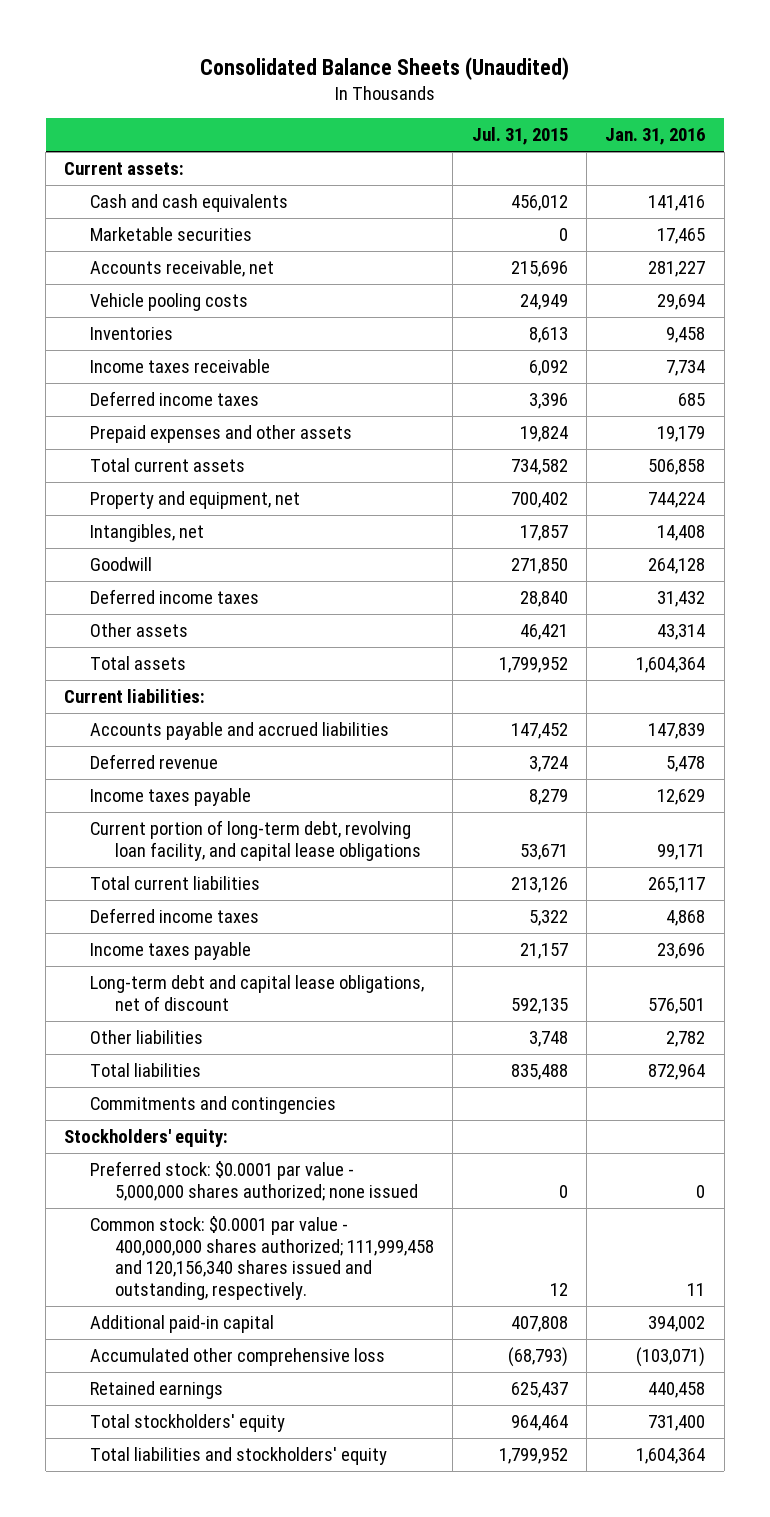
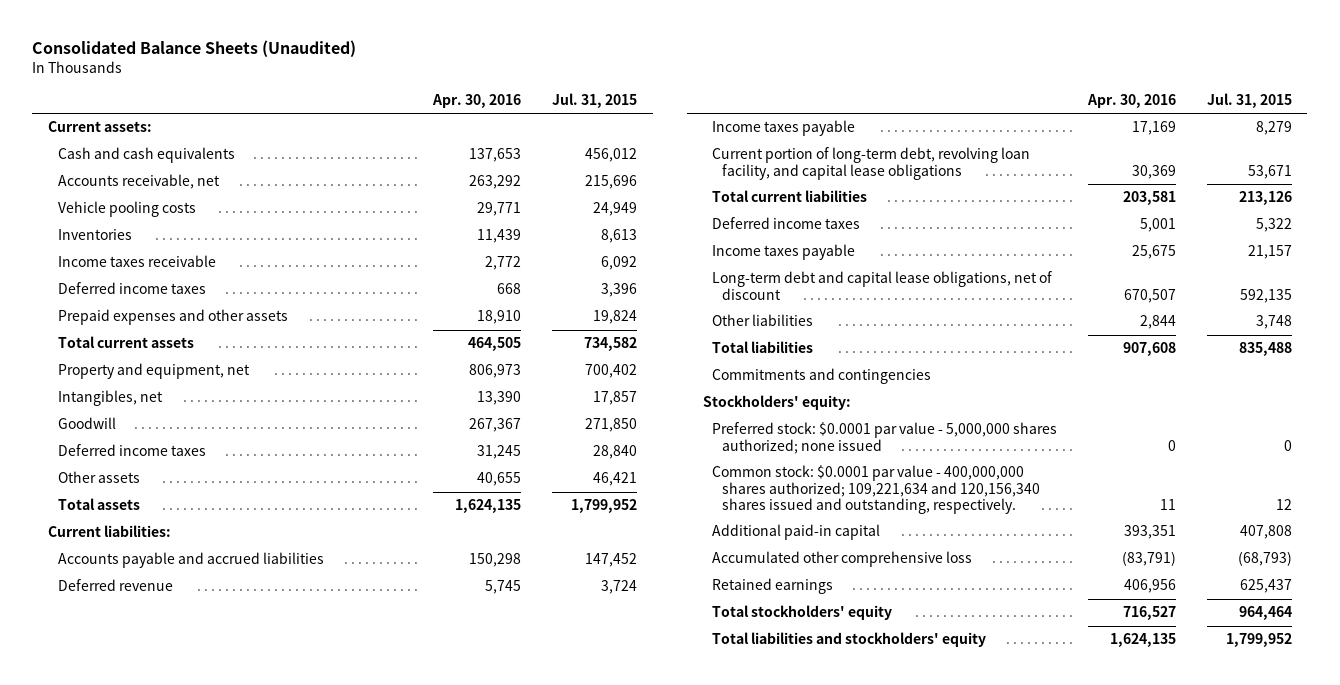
[605,128,706,146] Jan. 31, 2016 -> none
none -> [432,93,522,108] Apr. 30, 2016
[89,227,252,242] Marketable securities -> none
[89,1216,435,1300] Common stock: $0.0001 par value - 400,000,000 shares authorized; 111,999,458 and 120,156,340 shares issued and outstanding, respectively. -> [712,465,1041,514] Common stock: $0.0001 par value - 400,000,000 shares authorized; 109,221,634 and 120,156,340 shares issued and outstanding, respectively.

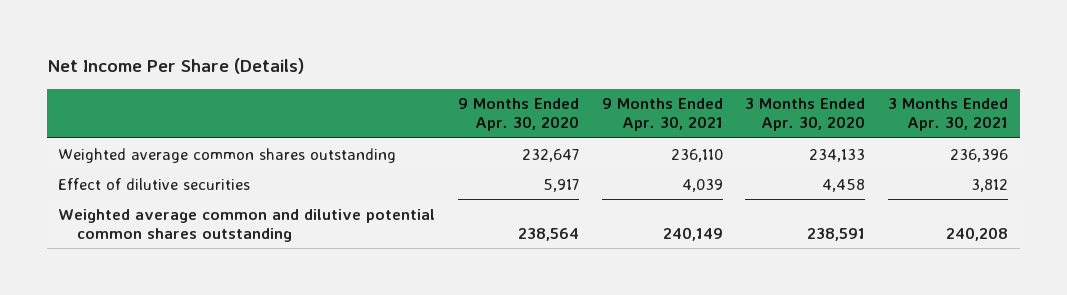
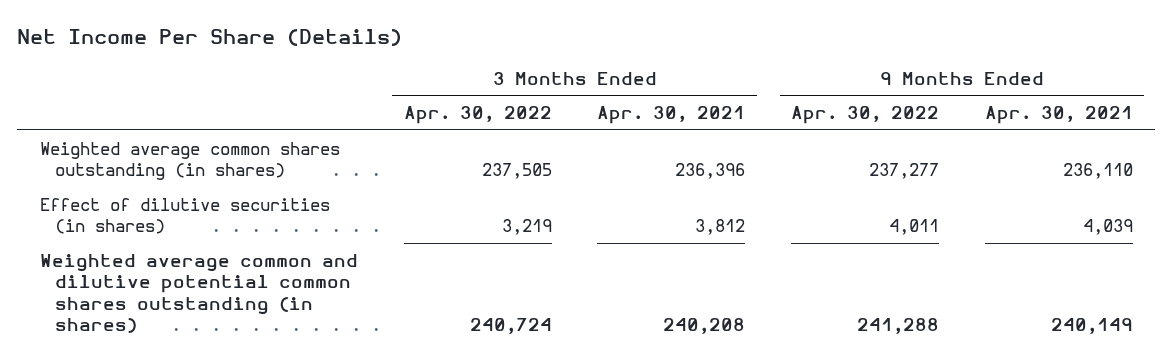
[458,98,580,132] 9 Months Ended Apr. 30, 2020 -> none
[745,98,866,132] 3 Months Ended Apr. 30, 2020 -> none
none -> [403,105,552,124] Apr. 30, 2022
none -> [791,105,940,124] Apr. 30, 2022
[58,147,397,163] Weighted average common shares outstanding -> [40,141,341,181] Weighted average common shares outstanding (in shares)
[58,177,251,190] Effect of dilutive securities -> [40,197,331,235] Effect of dilutive securities (in shares)
[58,208,436,242] Weighted average common and dilutive potential common shares outstanding -> [40,253,359,334] Weighted average common and dilutive potential common shares outstanding (in shares)

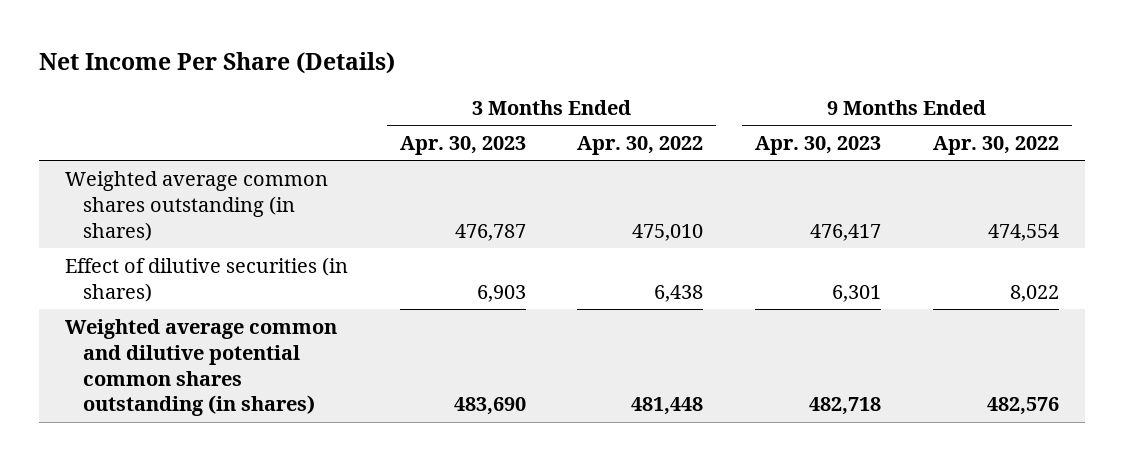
[597,105,746,124] Apr. 30, 2021 -> none
[984,105,1133,124] Apr. 30, 2021 -> none
none -> [399,135,526,155] Apr. 30, 2023
none -> [755,135,882,155] Apr. 30, 2023
[481,163,552,180] 237,505 -> [632,223,704,241] 475,010
[869,163,940,180] 237,277 -> [987,223,1059,241] 474,554
[501,219,552,236] 3,219 -> [654,284,704,302] 6,438
[889,219,940,236] 4,011 -> [1009,284,1059,302] 8,022
[469,318,552,335] 240,724 -> [631,397,704,416] 481,448
[857,318,940,335] 241,288 -> [986,397,1059,416] 482,576

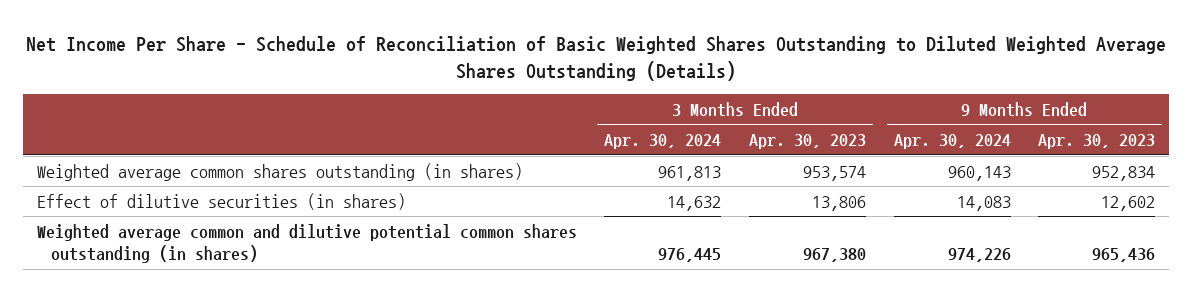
[39,52,396,75] Net Income Per Share (Details) -> [25,35,1166,81] Net Income Per Share - Schedule of Reconciliation of Basic Weighted Shares Outstanding to Diluted Weighted Average Shares Outstanding (Details)
[577,135,704,155] Apr. 30, 2022 -> none
[932,135,1059,155] Apr. 30, 2022 -> none
none -> [604,134,722,150] Apr. 30, 2024
none -> [893,134,1011,150] Apr. 30, 2024
[454,223,526,241] 476,787 -> [802,165,866,181] 953,574
[810,223,882,241] 476,417 -> [1092,165,1156,181] 952,834
[476,284,526,302] 6,903 -> [811,195,866,211] 13,806
[832,284,882,302] 6,301 -> [1101,195,1156,211] 12,602
[453,397,526,416] 483,690 -> [802,247,866,262] 967,380
[809,397,882,416] 482,718 -> [1092,247,1156,262] 965,436

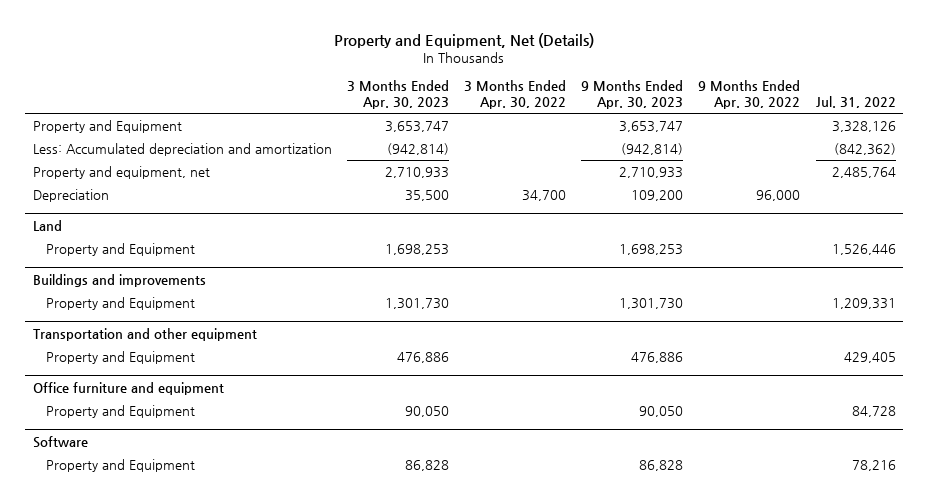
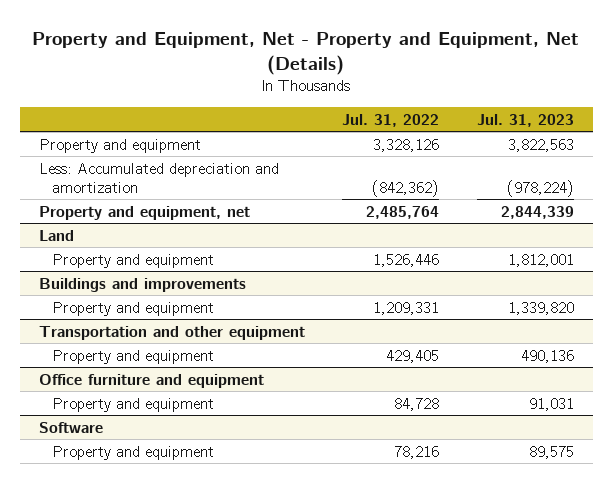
[334,32,595,48] Property and Equipment, Net (Details) -> [32,31,580,75] Property and Equipment, Net - Property and Equipment, Net (Details)
[346,80,449,110] 3 Months Ended Apr. 30, 2023 -> none
[464,80,567,110] 3 Months Ended Apr. 30, 2022 -> none
[581,80,684,110] 9 Months Ended Apr. 30, 2023 -> none
[698,80,801,110] 9 Months Ended Apr. 30, 2022 -> none
none -> [476,113,574,127] Jul. 31, 2023
[32,119,182,133] Property and Equipment -> [38,138,201,153] Property and equipment
[32,188,109,202] Depreciation -> none
[45,242,195,256] Property and Equipment -> [52,253,215,268] Property and equipment
[45,296,195,310] Property and Equipment -> [52,301,215,316] Property and equipment
[45,350,195,364] Property and Equipment -> [52,349,215,364] Property and equipment
[45,404,195,418] Property and Equipment -> [52,397,215,412] Property and equipment
[45,458,195,472] Property and Equipment -> [52,445,215,460] Property and equipment

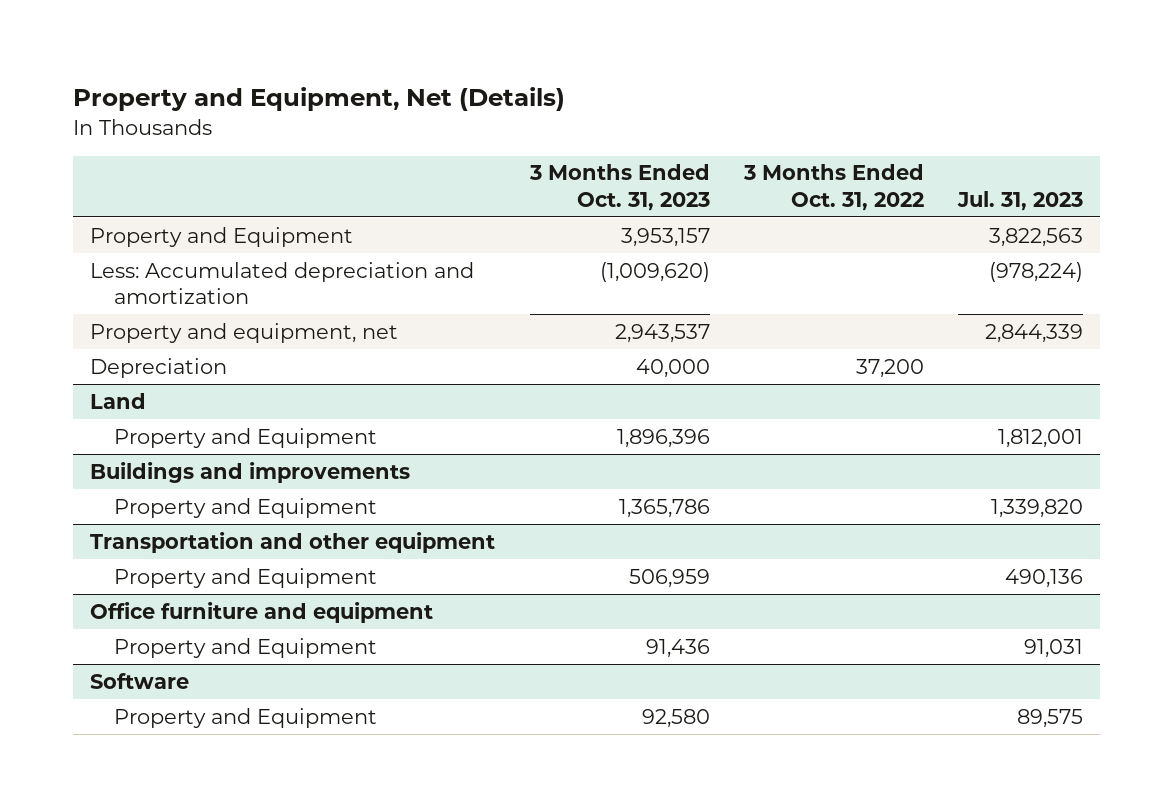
[32,31,580,75] Property and Equipment, Net - Property and Equipment, Net (Details) -> [73,86,566,111] Property and Equipment, Net (Details)
[342,113,440,127] Jul. 31, 2022 -> none
none -> [528,164,710,211] 3 Months Ended Oct. 31, 2023
none -> [742,164,924,211] 3 Months Ended Oct. 31, 2022
[38,138,201,153] Property and equipment -> [90,226,354,247] Property and Equipment
none -> [90,357,228,378] Depreciation
[52,253,215,268] Property and equipment -> [113,427,377,448] Property and Equipment
[52,301,215,316] Property and equipment -> [113,497,377,518] Property and Equipment
[52,349,215,364] Property and equipment -> [113,567,377,588] Property and Equipment
[52,397,215,412] Property and equipment -> [113,637,377,658] Property and Equipment
[52,445,215,460] Property and equipment -> [113,707,377,728] Property and Equipment

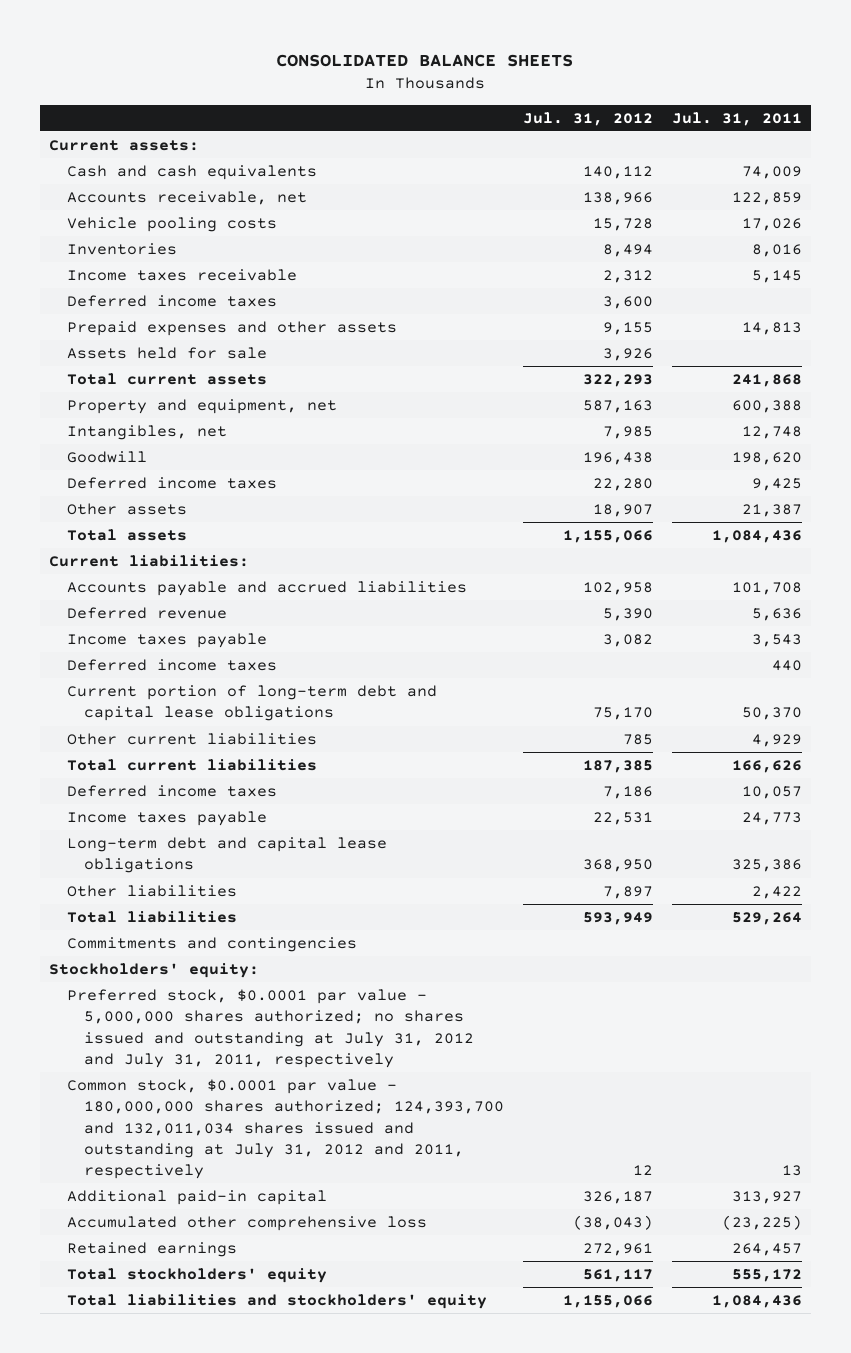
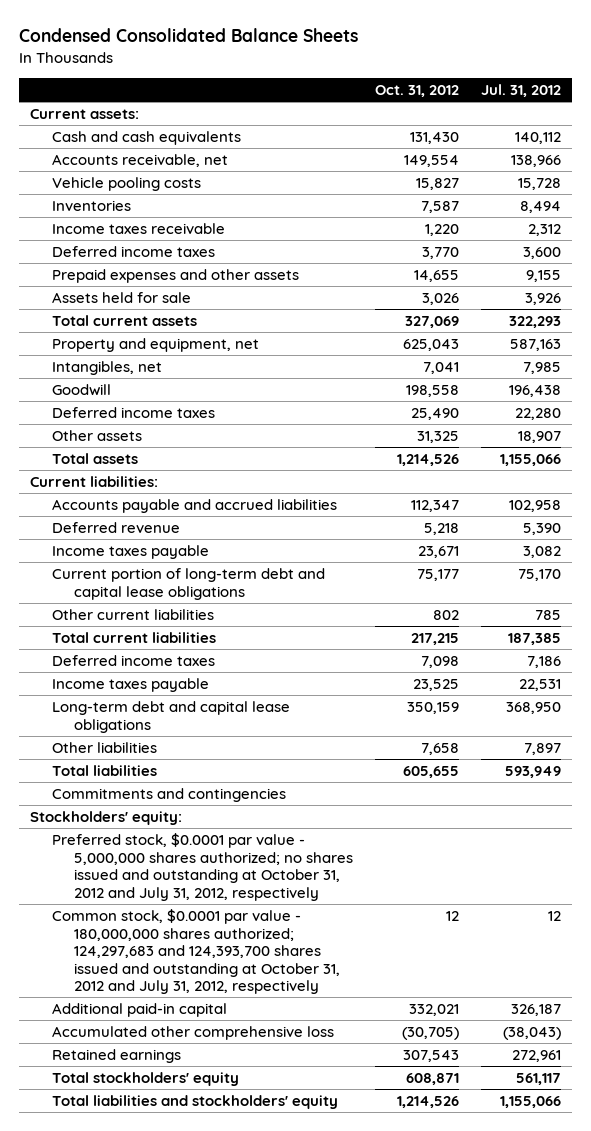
[276,53,574,67] CONSOLIDATED BALANCE SHEETS -> [19,28,359,43] Condensed Consolidated Balance Sheets
[671,111,802,126] Jul. 31, 2011 -> none
none -> [374,84,459,97] Oct. 31, 2012
[66,659,277,672] Deferred income taxes -> none
[66,989,475,1068] Preferred stock, $0.0001 par value - 5,000,000 shares authorized; no shares issued and outstanding at July 31, 2012 and July 31, 2011, respectively -> [51,833,353,901] Preferred stock, $0.0001 par value - 5,000,000 shares authorized; no shares issued and outstanding at October 31, 2012 and July 31, 2012, respectively
[66,1079,505,1180] Common stock, $0.0001 par value - 180,000,000 shares authorized; 124,393,700 and 132,011,034 shares issued and outstanding at July 31, 2012 and 2011, respectively -> [51,909,340,995] Common stock, $0.0001 par value - 180,000,000 shares authorized; 124,297,683 and 124,393,700 shares issued and outstanding at October 31, 2012 and July 31, 2012, respectively

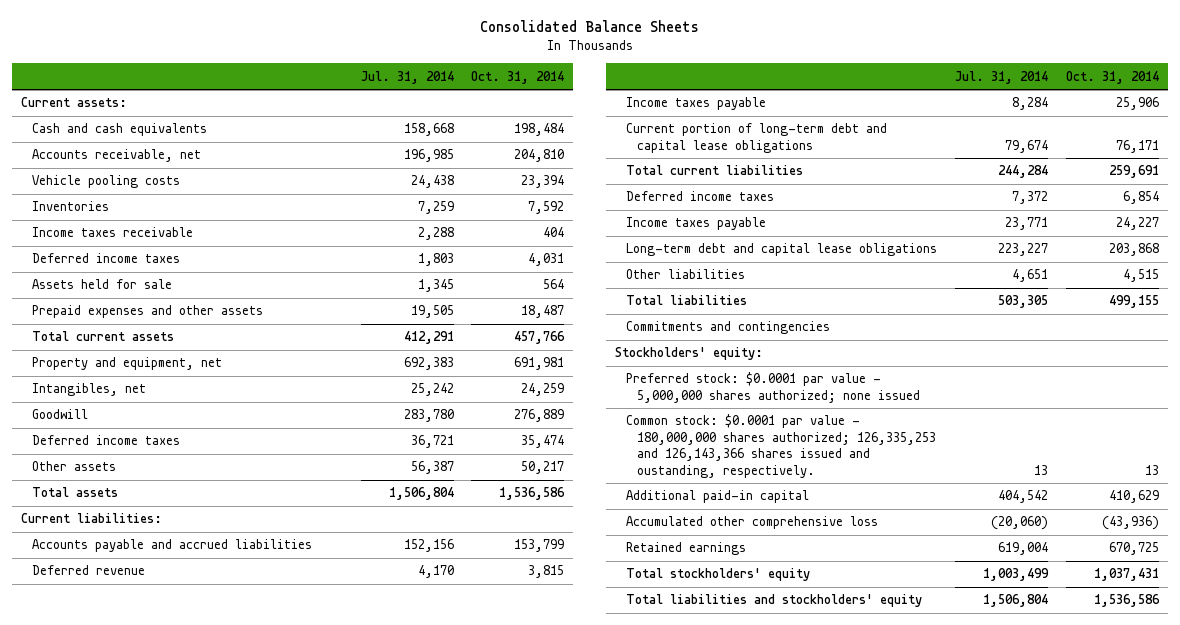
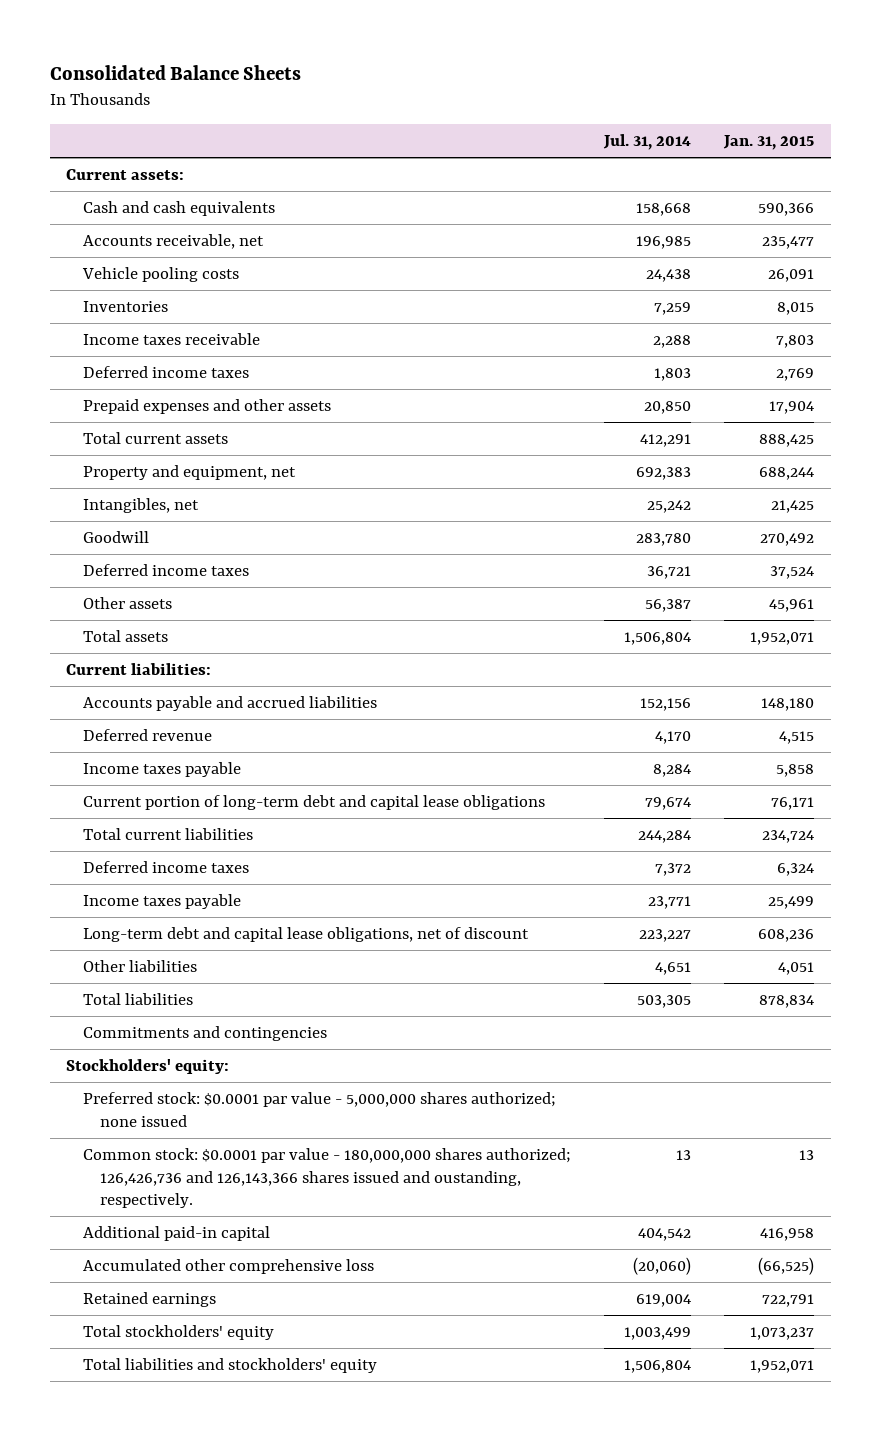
[471,70,565,84] Oct. 31, 2014 -> none
none -> [723,135,815,151] Jan. 31, 2015
[31,279,172,290] Assets held for sale -> none
[410,305,454,319] 19,505 -> [644,401,692,415] 20,850
[626,243,938,257] Long-term debt and capital lease obligations -> [83,927,530,943] Long-term debt and capital lease obligations, net of discount
[626,414,937,478] Common stock: $0.0001 par value - 180,000,000 shares authorized; 126,335,253 and 126,143,366 shares issued and oustanding, respectively. -> [83,1148,572,1209] Common stock: $0.0001 par value - 180,000,000 shares authorized; 126,426,736 and 126,143,366 shares issued and oustanding, respectively.

